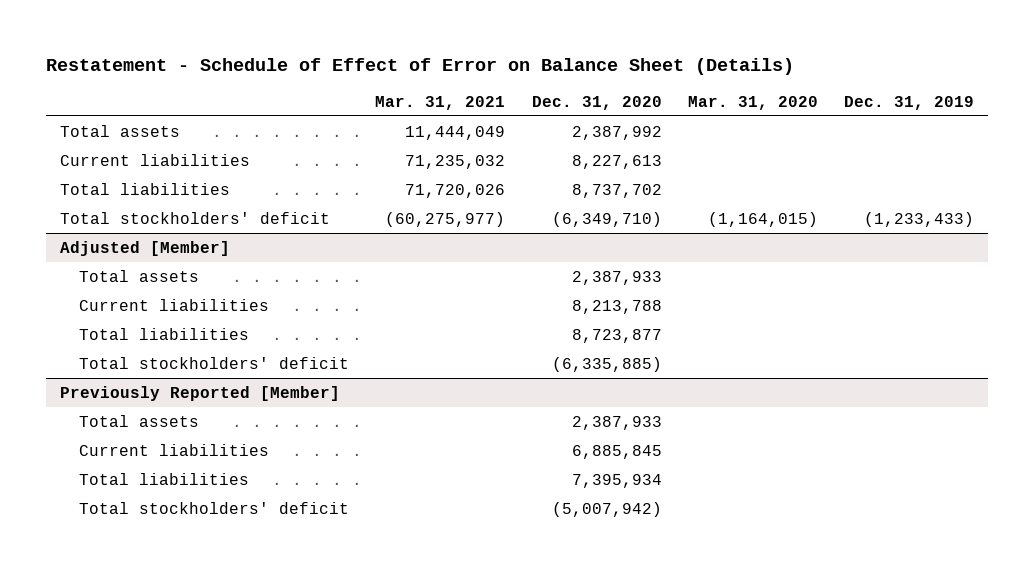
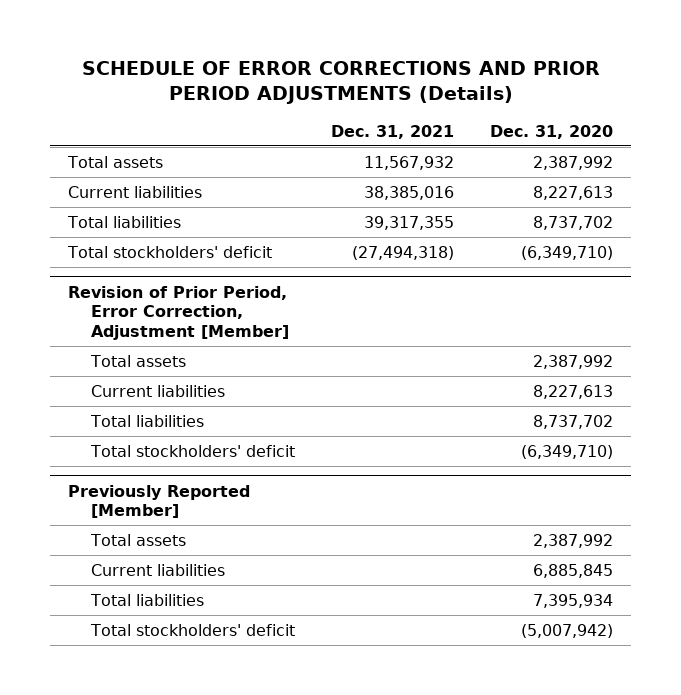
[46,58,795,76] Restatement - Schedule of Effect of Error on Balance Sheet (Details) -> [81,61,600,105] SCHEDULE OF ERROR CORRECTIONS AND PRIOR PERIOD ADJUSTMENTS (Details)
[375,95,506,110] Mar. 31, 2021 -> none
[687,95,818,110] Mar. 31, 2020 -> none
[844,95,975,110] Dec. 31, 2019 -> none
none -> [330,125,454,140] Dec. 31, 2021
[59,240,230,256] Adjusted [Member] -> [68,285,289,341] Revision of Prior Period, Error Correction, Adjustment [Member]
[571,270,662,285] 2,387,933 -> [532,354,613,369] 2,387,992
[571,299,662,314] 8,213,788 -> [532,384,613,399] 8,227,613
[571,328,662,343] 8,723,877 -> [532,414,613,429] 8,737,702
[551,356,662,372] (6,335,885) -> [520,444,613,459] (6,349,710)
[571,415,662,430] 2,387,933 -> [532,533,613,548] 2,387,992

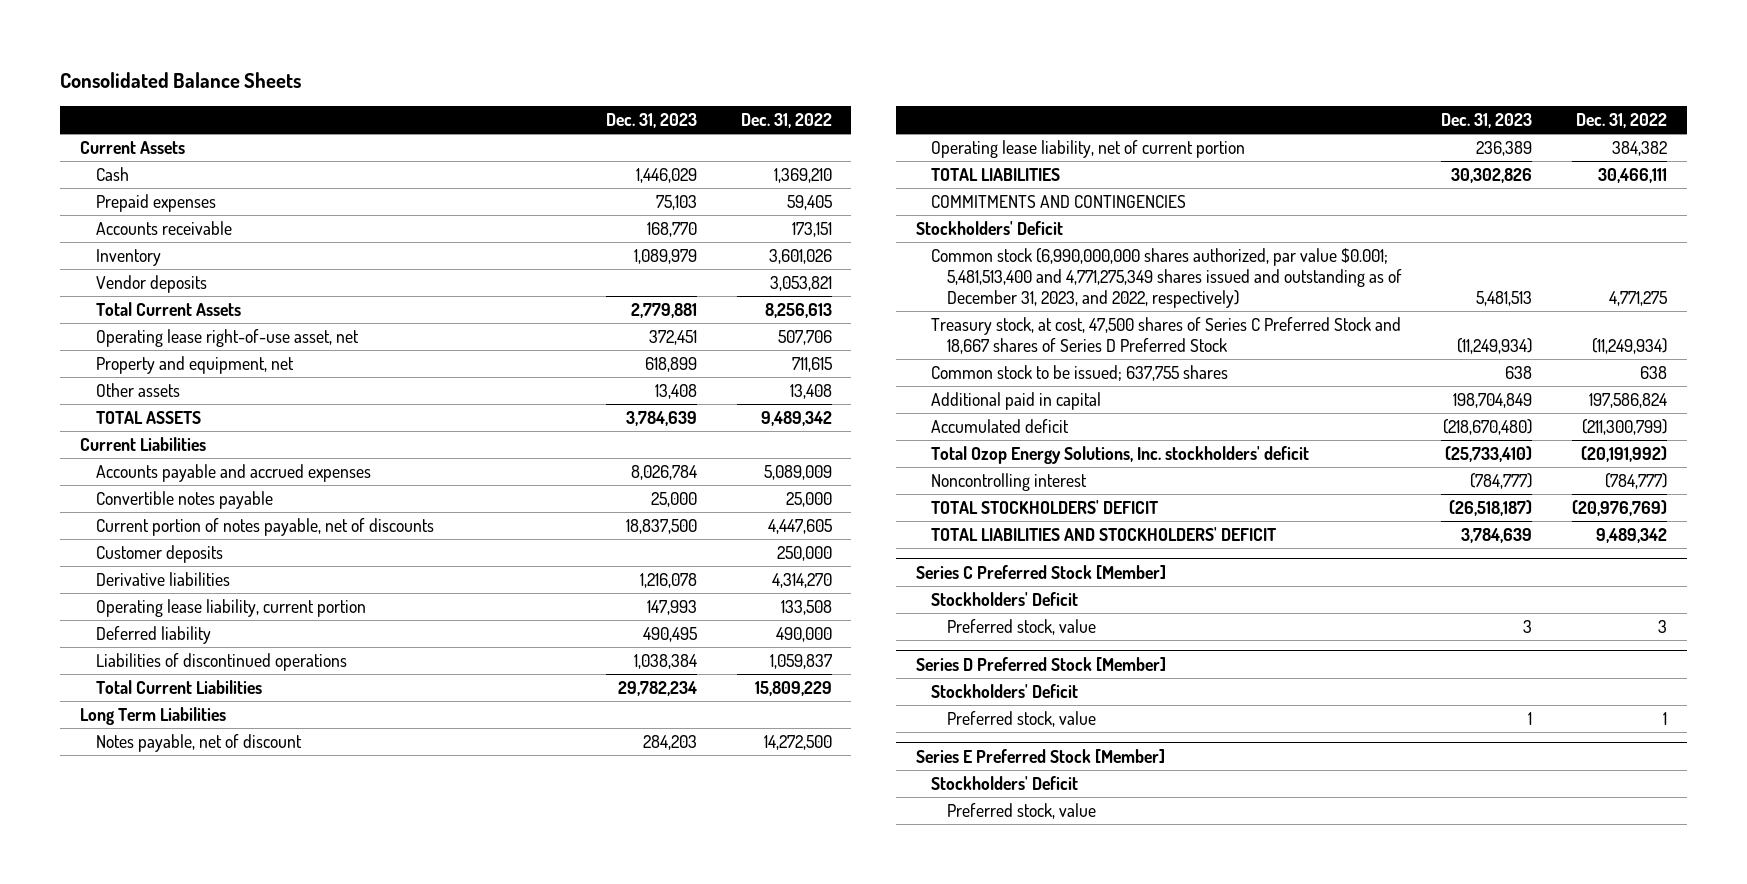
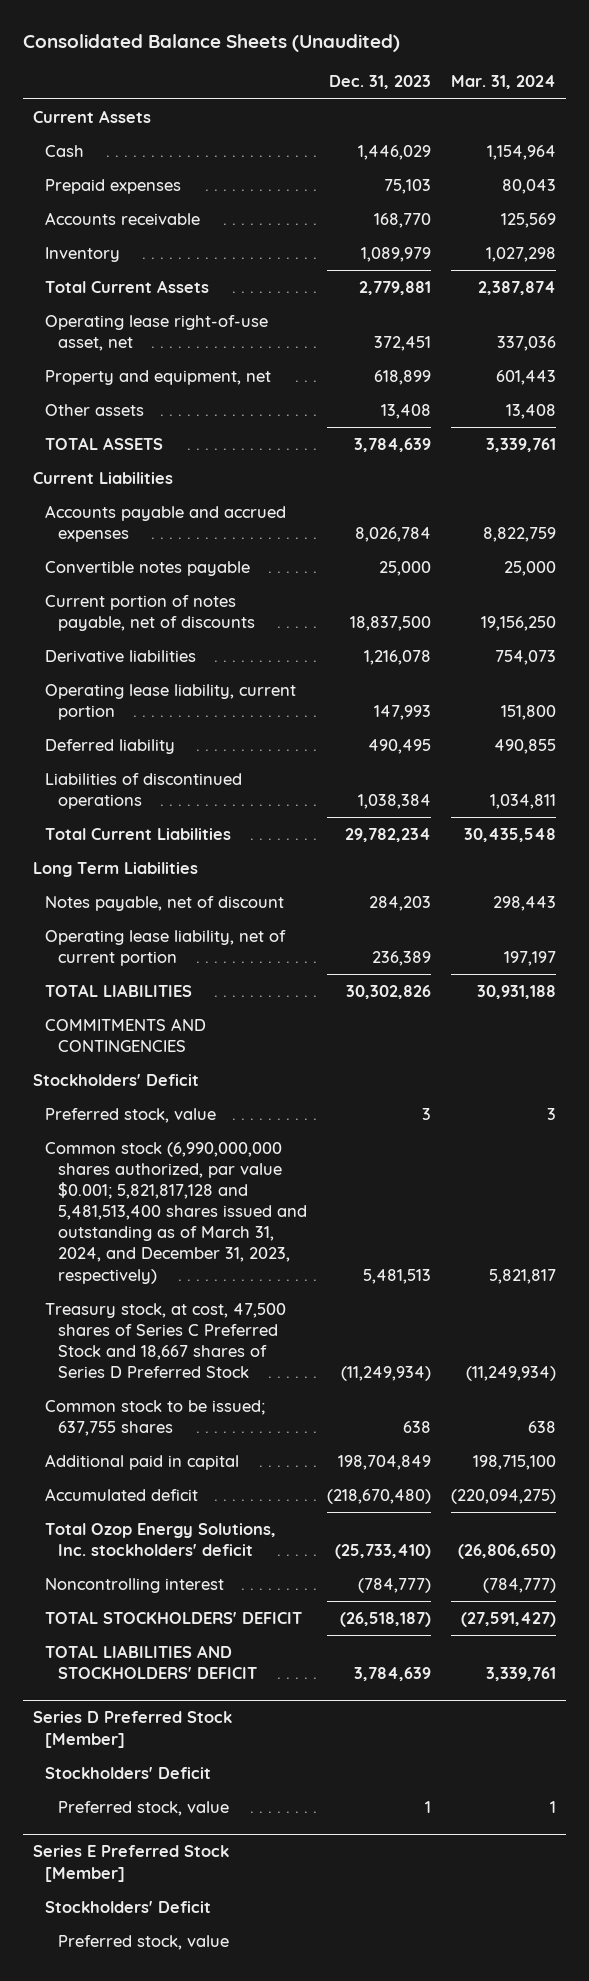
[60,71,302,88] Consolidated Balance Sheets -> [22,34,400,53] Consolidated Balance Sheets (Unaudited)
[740,112,832,128] Dec. 31, 2022 -> none
none -> [451,75,557,90] Mar. 31, 2024
[95,275,207,294] Vendor deposits -> none
[95,545,223,564] Customer deposits -> none
none -> [45,1107,217,1123] Preferred stock, value
[931,248,1402,309] Common stock (6,990,000,000 shares authorized, par value $0.001; 5,481,513,400 and 4,771,275,349 shares issued and outstanding as of December 31, 2023, and 2022, respectively) -> [45,1141,308,1284] Common stock (6,990,000,000 shares authorized, par value $0.001; 5,821,817,128 and 5,481,513,400 shares issued and outstanding as of March 31, 2024, and December 31, 2023, respectively)
[915,564,1166,579] Series C Preferred Stock [Member] -> none
[931,592,1079,607] Stockholders' Deficit -> none
[946,619,1096,636] Preferred stock, value -> none

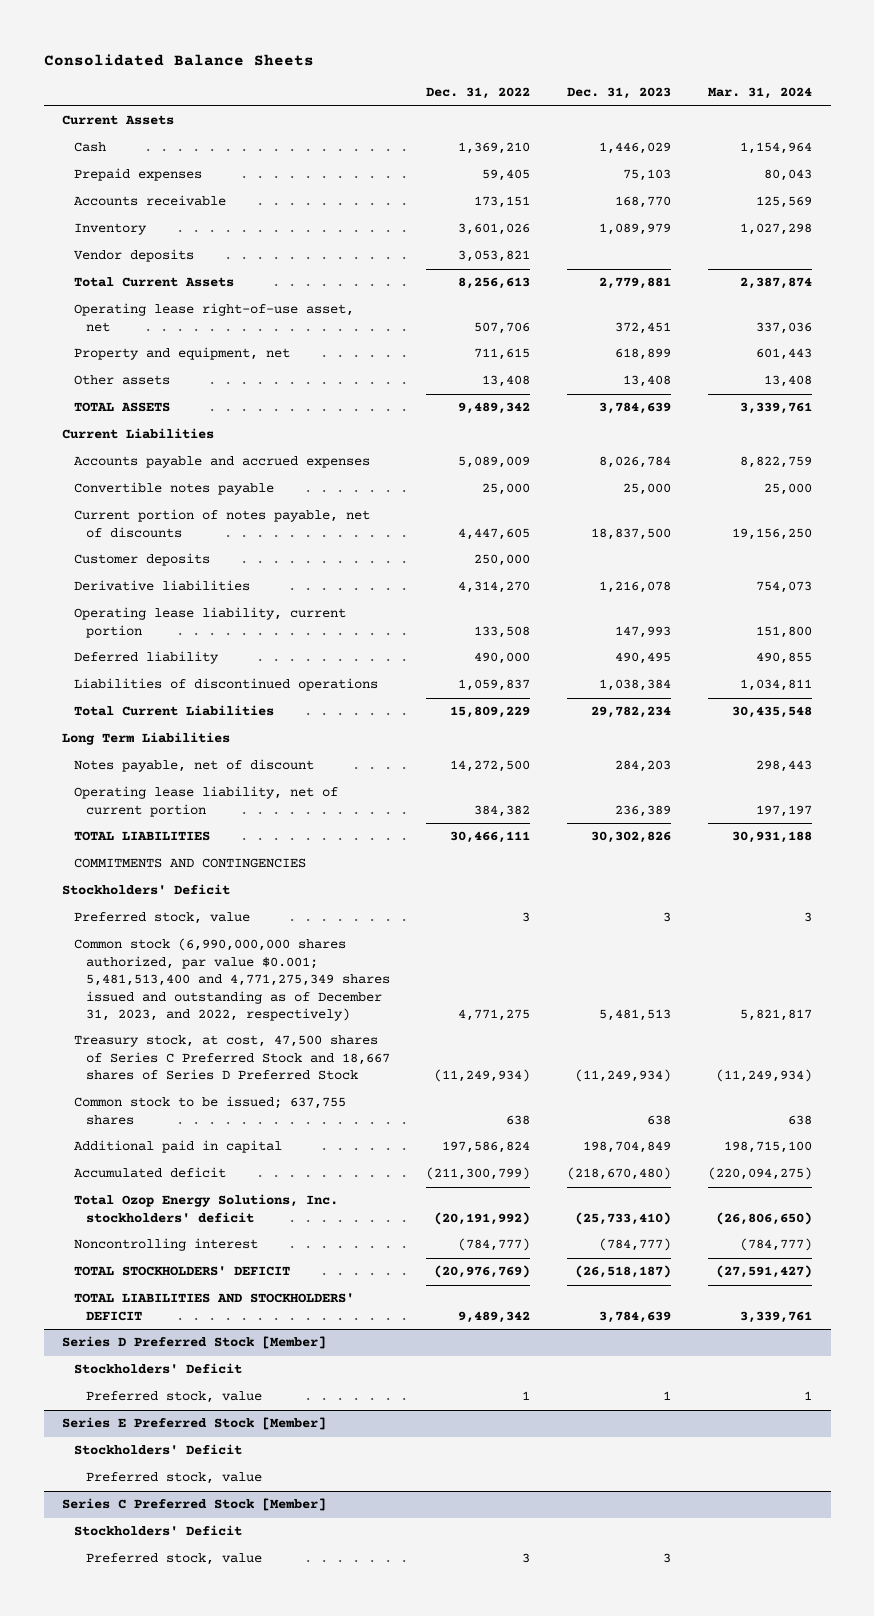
[22,34,400,53] Consolidated Balance Sheets (Unaudited) -> [43,54,314,67] Consolidated Balance Sheets
none -> [426,87,531,100] Dec. 31, 2022
none -> [73,249,194,263] Vendor deposits
none -> [73,553,210,567] Customer deposits
[45,1141,308,1284] Common stock (6,990,000,000 shares authorized, par value $0.001; 5,821,817,128 and 5,481,513,400 shares issued and outstanding as of March 31, 2024, and December 31, 2023, respectively) -> [73,938,390,1022] Common stock (6,990,000,000 shares authorized, par value $0.001; 5,481,513,400 and 4,771,275,349 shares issued and outstanding as of December 31, 2023, and 2022, respectively)
none -> [62,1498,327,1512] Series C Preferred Stock [Member]
none -> [73,1525,242,1537] Stockholders' Deficit
none -> [85,1553,262,1566] Preferred stock, value

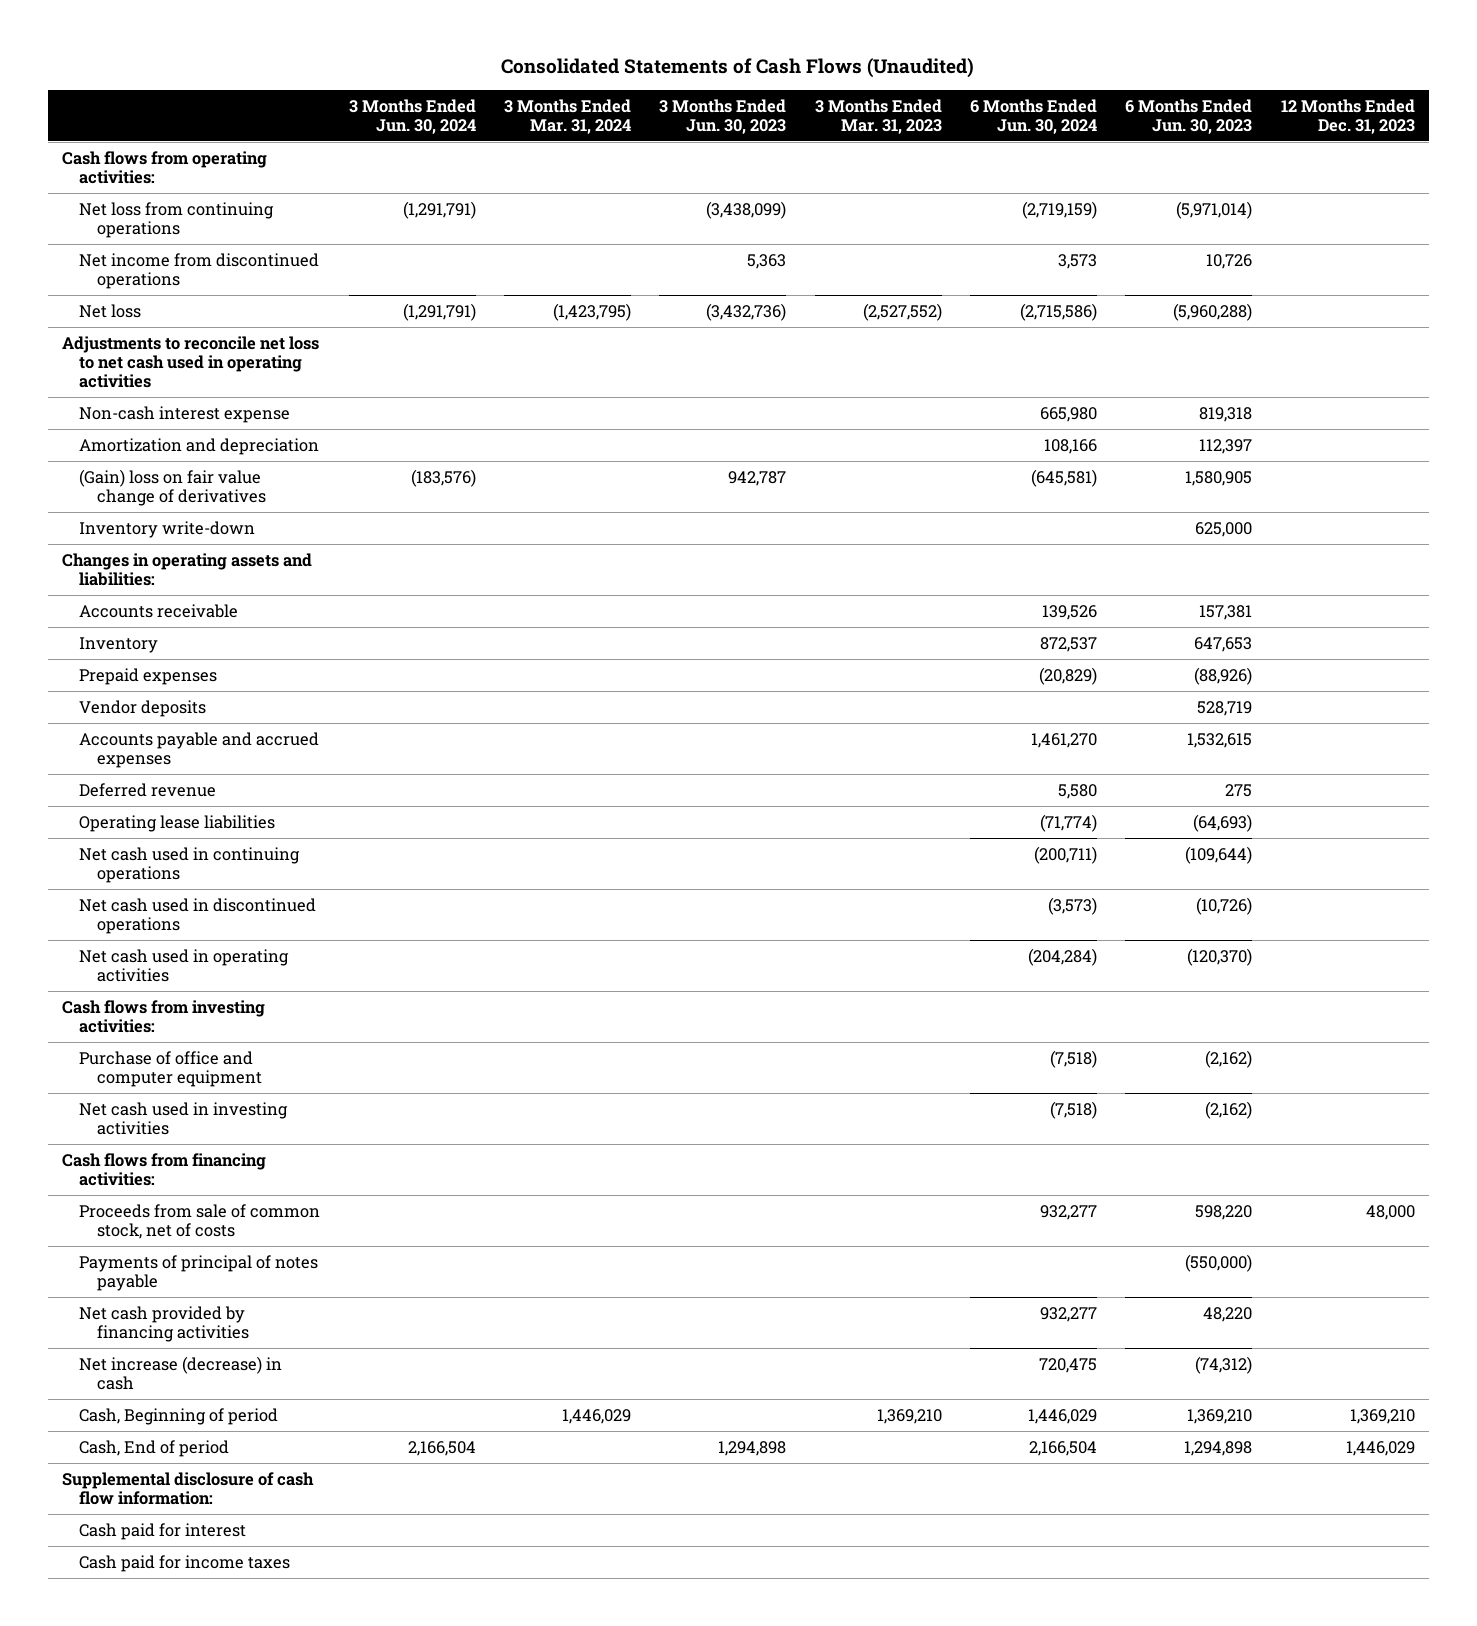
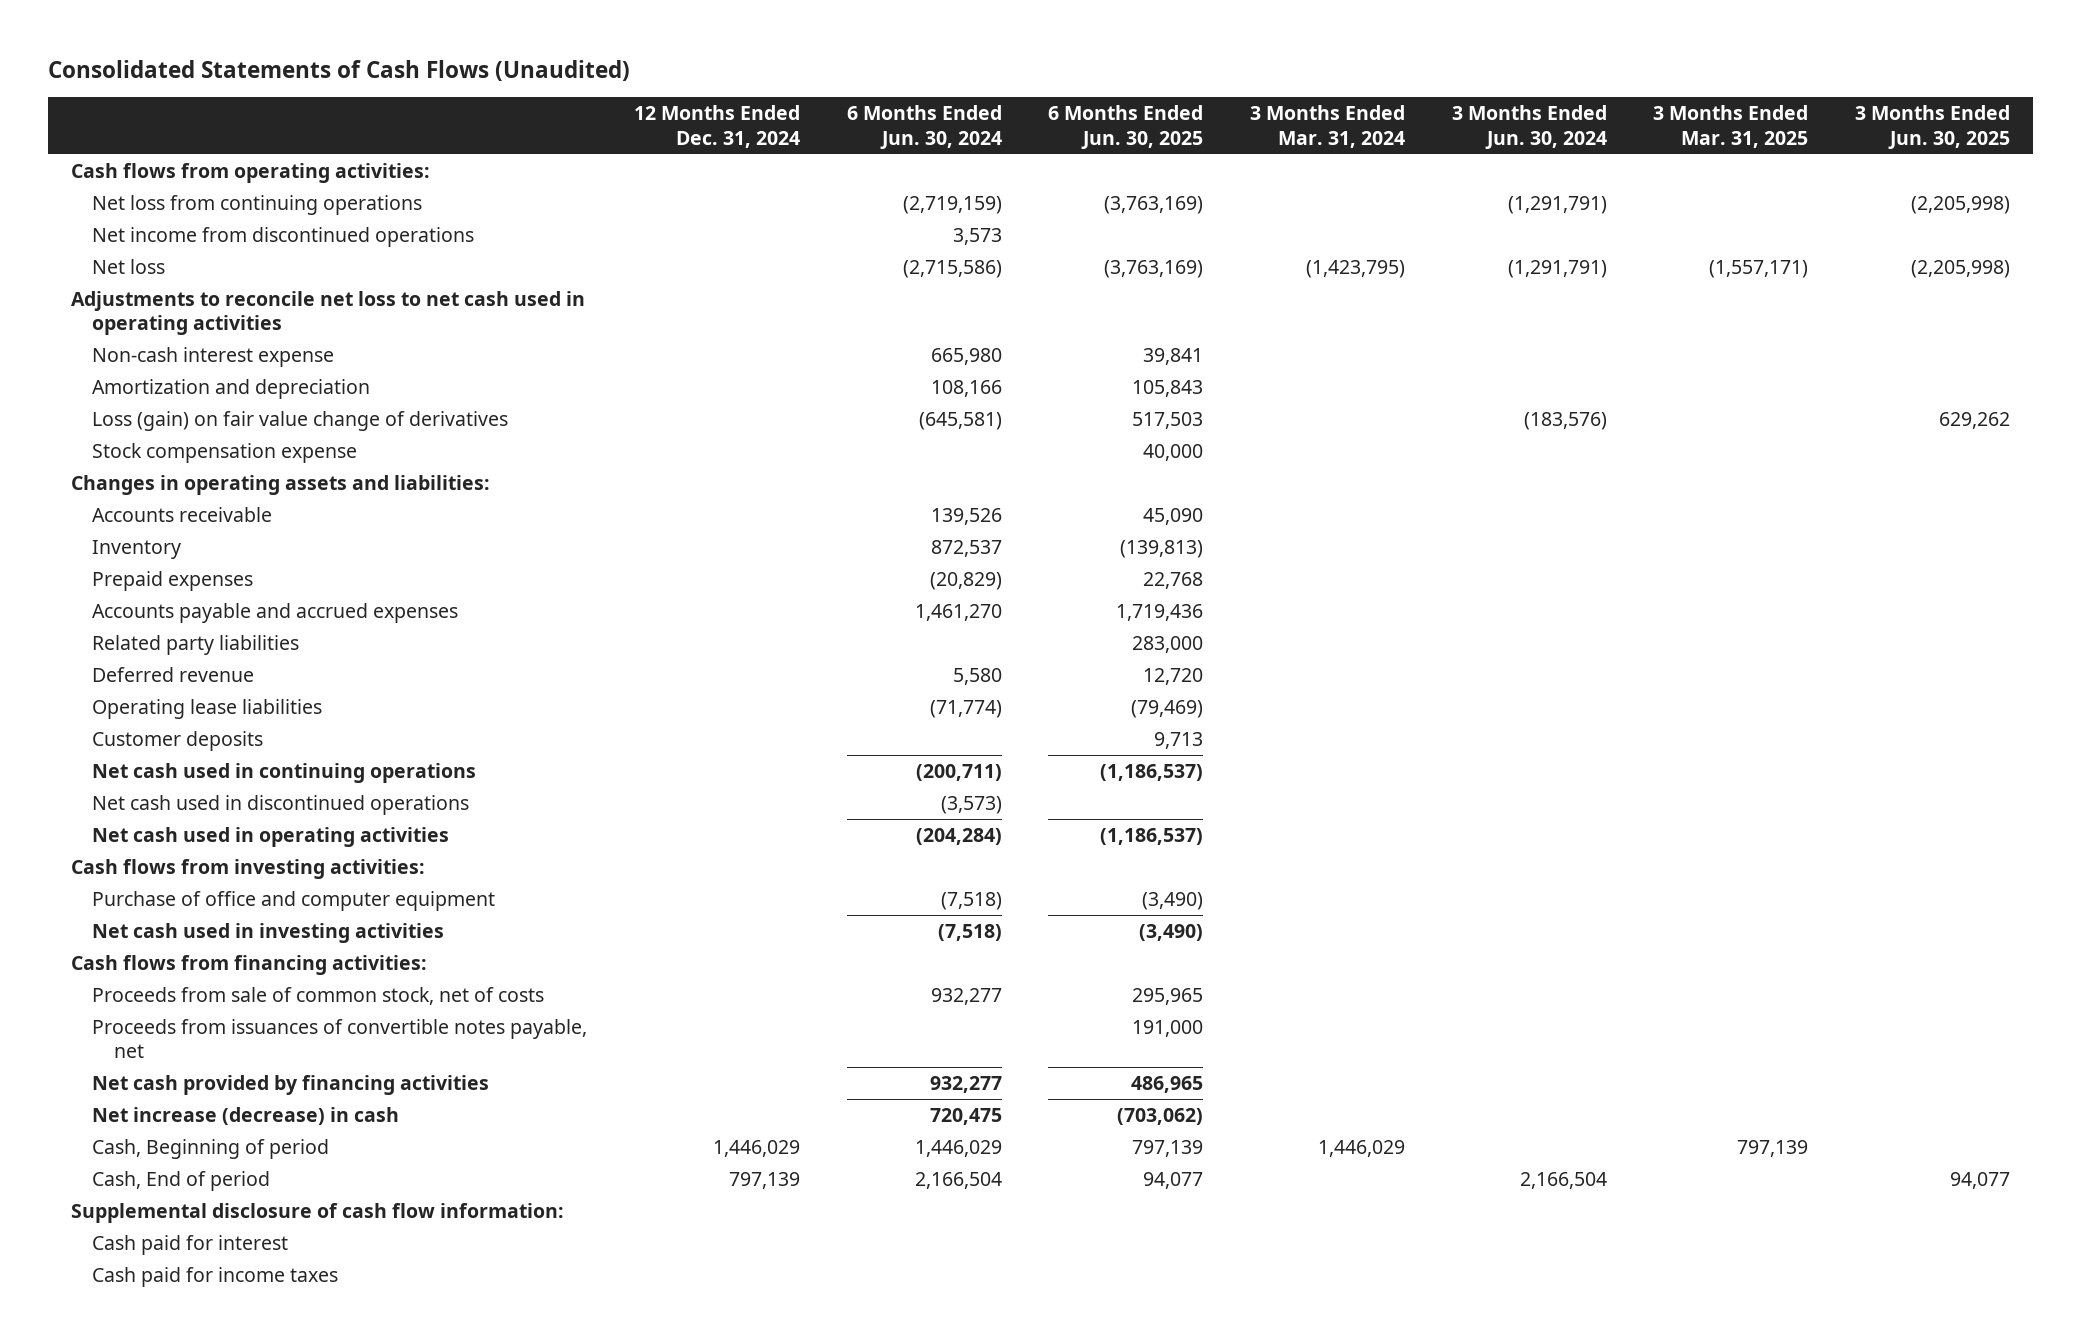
[659,98,787,134] 3 Months Ended Jun. 30, 2023 -> none
[814,98,942,134] 3 Months Ended Mar. 31, 2023 -> none
[1125,98,1253,134] 6 Months Ended Jun. 30, 2023 -> none
[1280,98,1415,134] 12 Months Ended Dec. 31, 2023 -> none
none -> [633,105,800,148] 12 Months Ended Dec. 31, 2024
none -> [1048,105,1204,149] 6 Months Ended Jun. 30, 2025
none -> [1653,105,1809,148] 3 Months Ended Mar. 31, 2025
none -> [1854,105,2010,149] 3 Months Ended Jun. 30, 2025
[79,520,256,538] Inventory write-down -> none
[79,468,267,506] (Gain) loss on fair value change of derivatives -> [92,411,509,432] Loss (gain) on fair value change of derivatives
none -> [92,443,358,464] Stock compensation expense
[79,699,207,717] Vendor deposits -> none
none -> [92,635,300,656] Related party liabilities
none -> [92,731,264,752] Customer deposits
[79,1254,319,1291] Payments of principal of notes payable -> none
none -> [92,1019,588,1059] Proceeds from issuances of convertible notes payable, net

